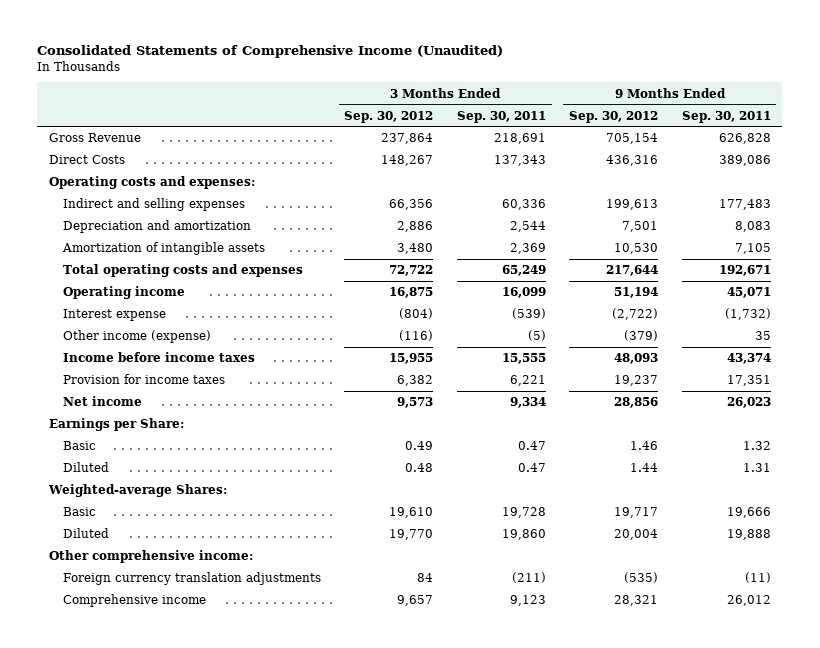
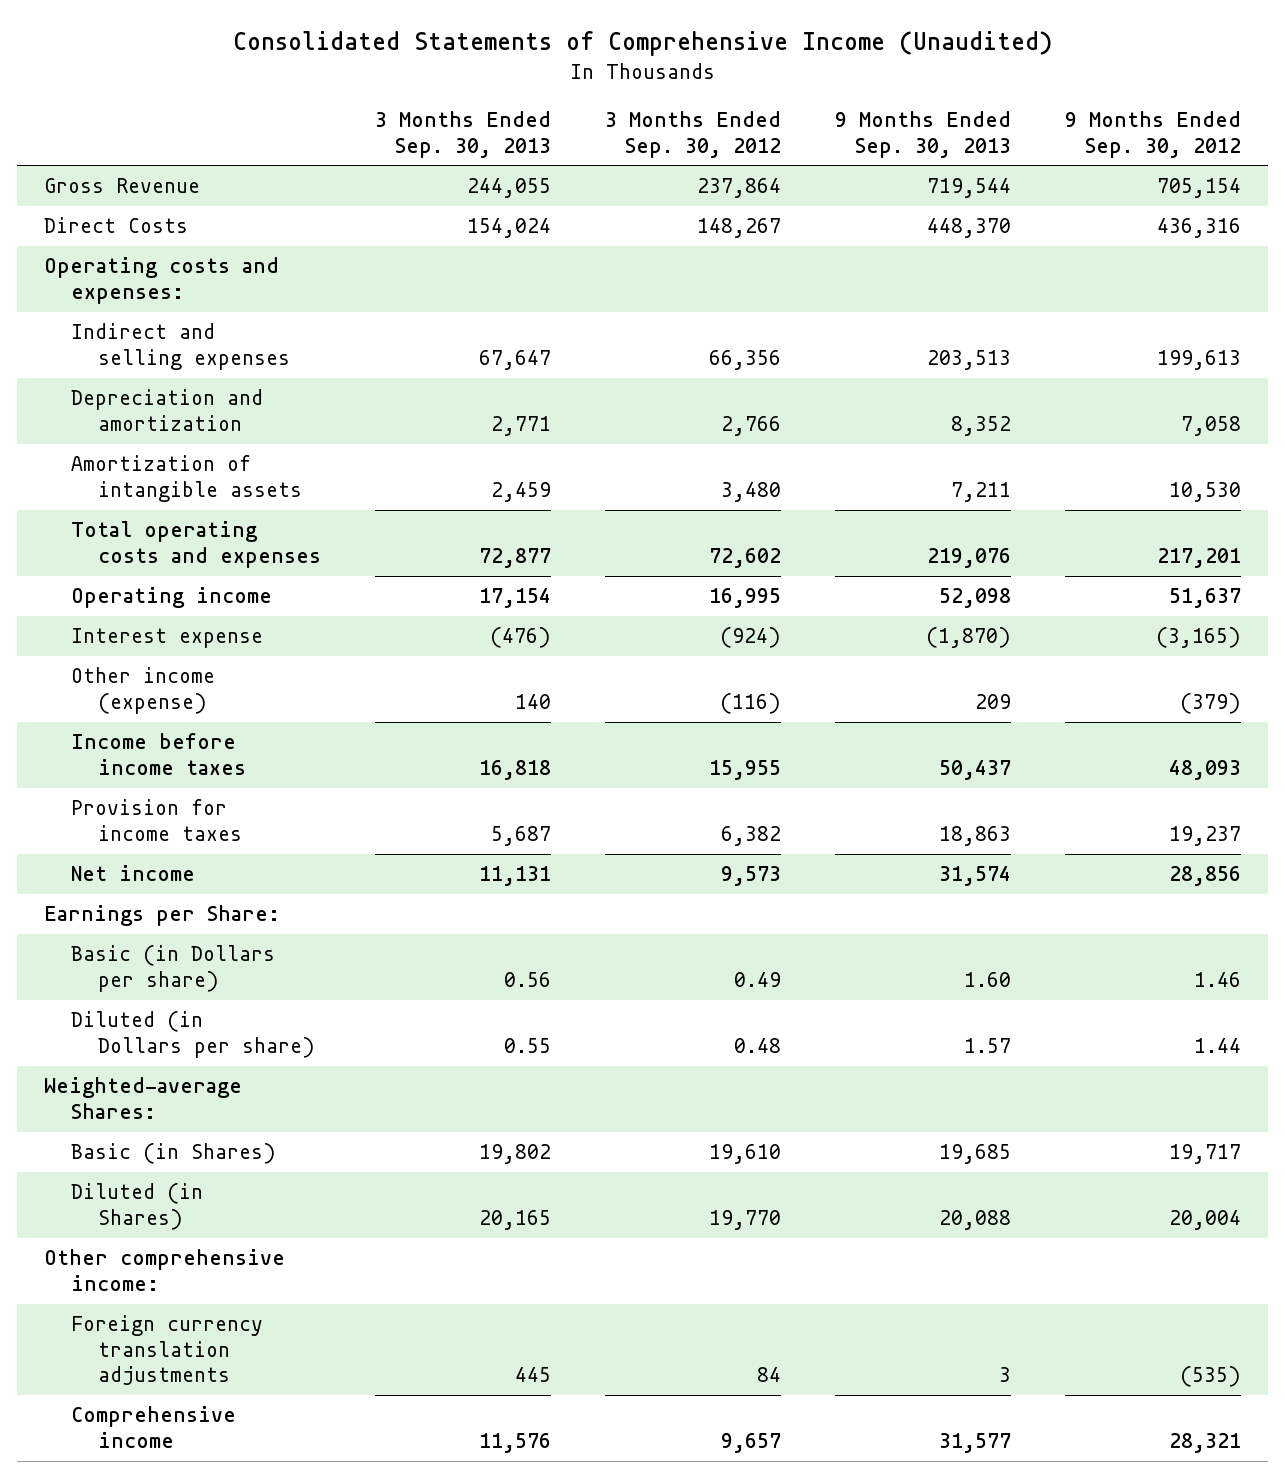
[456,110,546,123] Sep. 30, 2011 -> none
[681,110,771,123] Sep. 30, 2011 -> none
none -> [375,111,552,158] 3 Months Ended Sep. 30, 2013
none -> [835,111,1012,158] 9 Months Ended Sep. 30, 2013
[397,221,434,233] 2,886 -> [721,415,782,436] 2,766
[622,221,659,233] 7,501 -> [1181,415,1242,436] 7,058
[389,265,434,277] 72,722 -> [709,547,782,568] 72,602
[606,265,659,277] 217,644 -> [1157,547,1242,568] 217,201
[389,287,434,299] 16,875 -> [709,588,782,609] 16,995
[614,287,659,299] 51,194 -> [1169,588,1242,609] 51,637
[399,308,434,320] (804) -> [720,627,782,649] (924)
[612,308,659,321] (2,722) -> [1156,627,1242,649] (3,165)
[63,441,97,451] Basic -> [71,945,276,992] Basic (in Dollars per share)
[63,462,110,473] Diluted -> [71,1011,316,1058] Diluted (in Dollars per share)
[63,507,97,517] Basic -> [71,1143,277,1165] Basic (in Shares)
[63,528,110,539] Diluted -> [71,1183,204,1230] Diluted (in Shares)

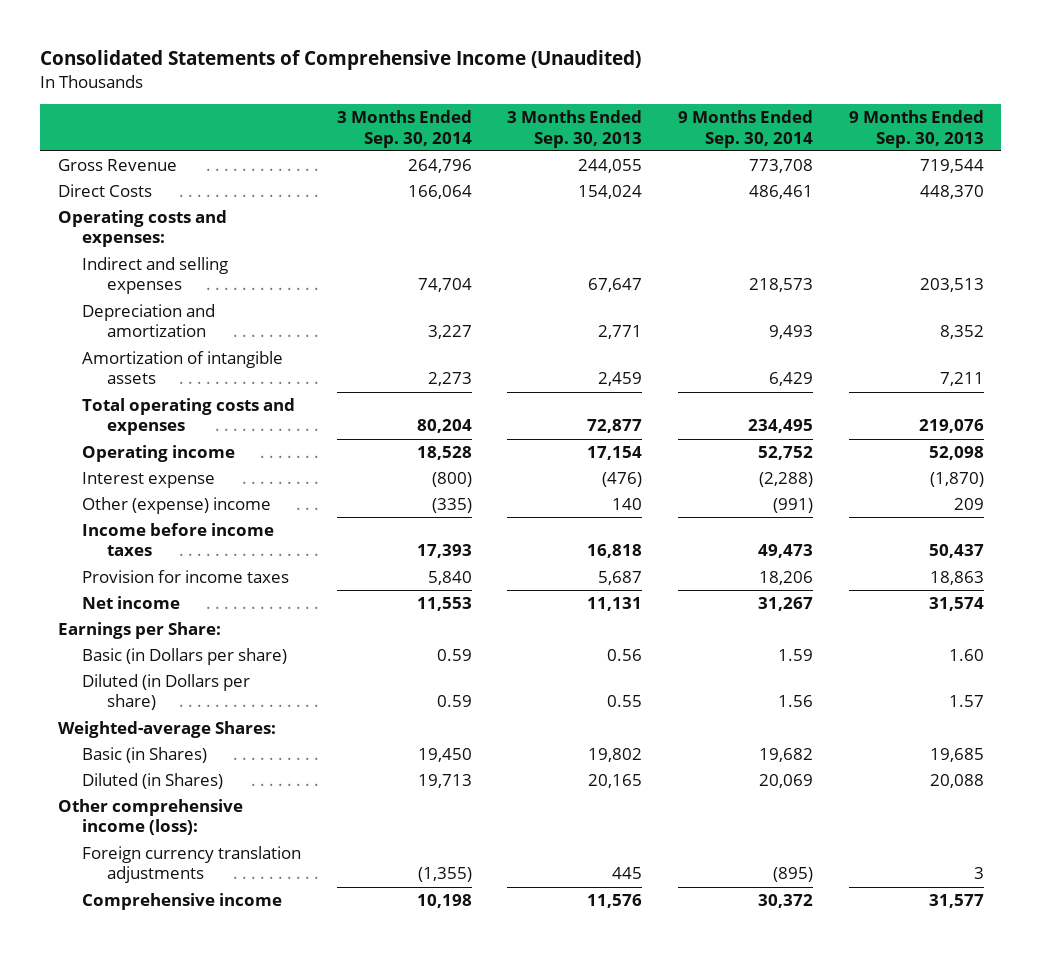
[605,111,782,158] 3 Months Ended Sep. 30, 2012 -> none
[1065,111,1242,158] 9 Months Ended Sep. 30, 2012 -> none
none -> [336,110,472,148] 3 Months Ended Sep. 30, 2014
none -> [678,110,814,148] 9 Months Ended Sep. 30, 2014
[71,667,216,714] Other income (expense) -> [82,496,272,514] Other (expense) income
[44,1249,286,1291] Other comprehensive income: -> [57,798,243,836] Other comprehensive income (loss):

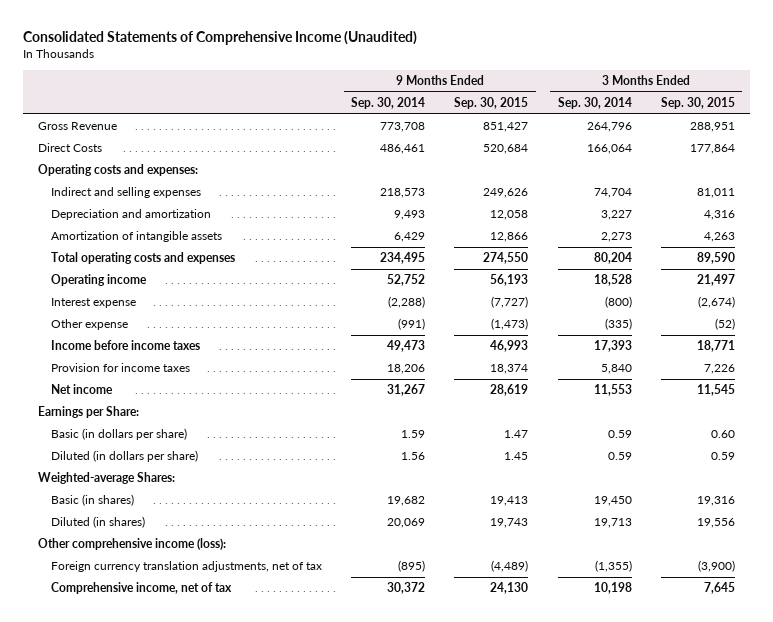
[507,110,643,148] 3 Months Ended Sep. 30, 2013 -> none
[848,110,984,148] 9 Months Ended Sep. 30, 2013 -> none
none -> [454,97,529,110] Sep. 30, 2015
none -> [661,97,736,110] Sep. 30, 2015
[82,496,272,514] Other (expense) income -> [50,319,128,331] Other expense
[82,647,288,665] Basic (in Dollars per share) -> [50,428,187,441] Basic (in dollars per share)
[82,673,251,711] Diluted (in Dollars per share) -> [50,450,198,463] Diluted (in dollars per share)
[82,746,208,763] Basic (in Shares) -> [50,494,134,507] Basic (in shares)
[82,772,224,789] Diluted (in Shares) -> [50,516,145,529] Diluted (in shares)
[82,845,302,884] Foreign currency translation adjustments -> [50,561,322,573] Foreign currency translation adjustments, net of tax
[82,892,283,910] Comprehensive income -> [50,582,232,595] Comprehensive income, net of tax

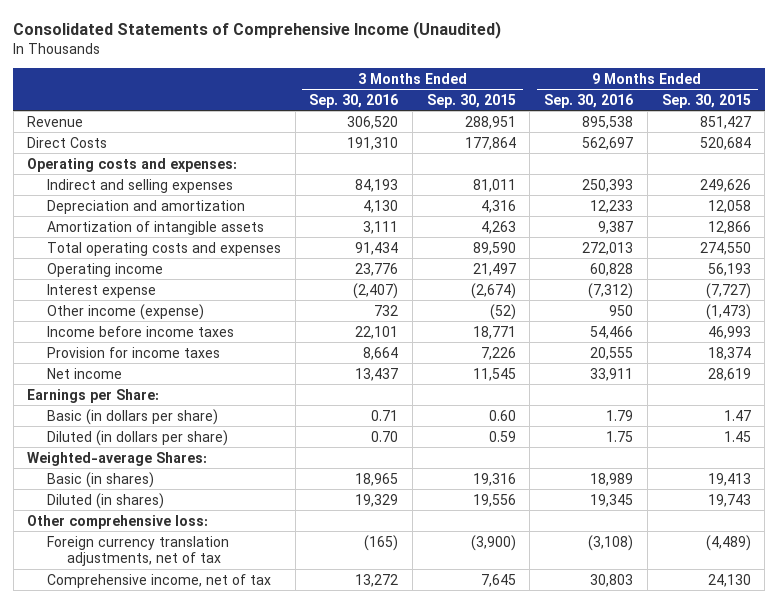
[350,97,425,110] Sep. 30, 2014 -> none
[557,97,632,110] Sep. 30, 2014 -> none
none -> [309,93,399,108] Sep. 30, 2016
none -> [544,93,634,108] Sep. 30, 2016
[37,122,117,131] Gross Revenue -> [27,115,84,127] Revenue
[50,319,128,331] Other expense -> [47,303,205,320] Other income (expense)
[37,538,226,551] Other comprehensive income (loss): -> [27,514,209,529] Other comprehensive loss:

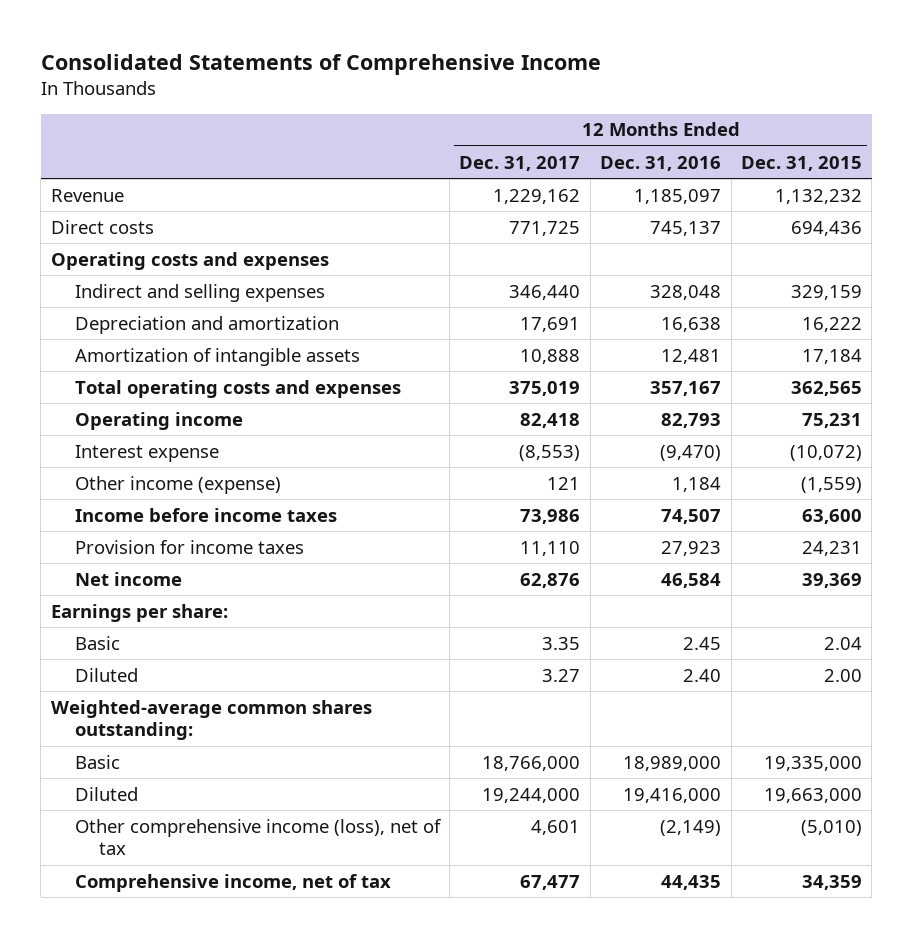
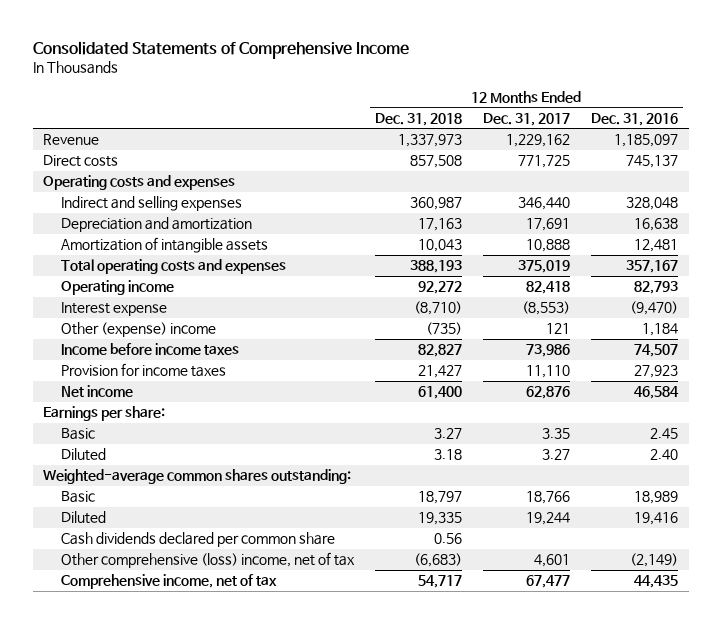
[740,155,862,171] Dec. 31, 2015 -> none
none -> [374,112,462,126] Dec. 31, 2018
[74,475,281,494] Other income (expense) -> [60,322,216,338] Other (expense) income
[482,755,581,771] 18,766,000 -> [525,491,570,505] 18,766
[623,755,722,771] 18,989,000 -> [634,491,679,505] 18,989
[482,787,581,803] 19,244,000 -> [525,512,570,526] 19,244
[623,787,722,803] 19,416,000 -> [634,512,679,526] 19,416
none -> [60,532,335,548] Cash dividends declared per common share
[74,818,442,856] Other comprehensive income (loss), net of tax -> [60,552,355,569] Other comprehensive (loss) income, net of tax

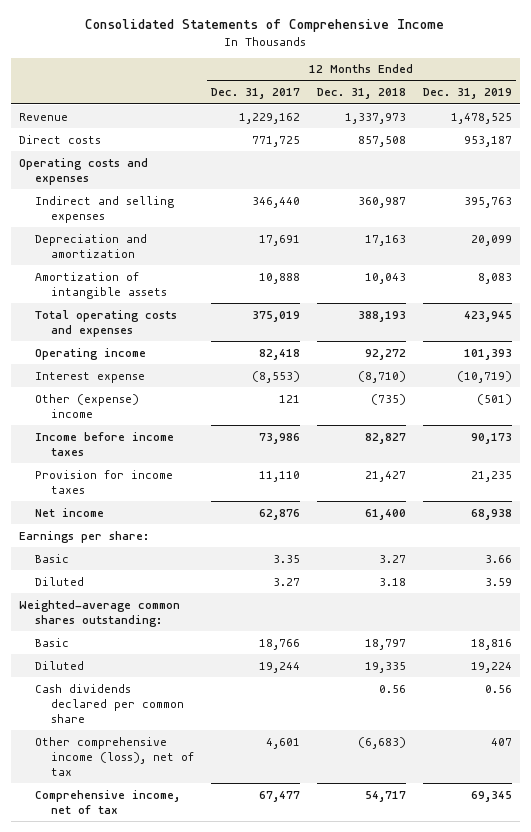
[591,112,679,126] Dec. 31, 2016 -> none
none -> [422,88,512,100] Dec. 31, 2019
[60,552,355,569] Other comprehensive (loss) income, net of tax -> [35,736,195,776] Other comprehensive income (loss), net of tax

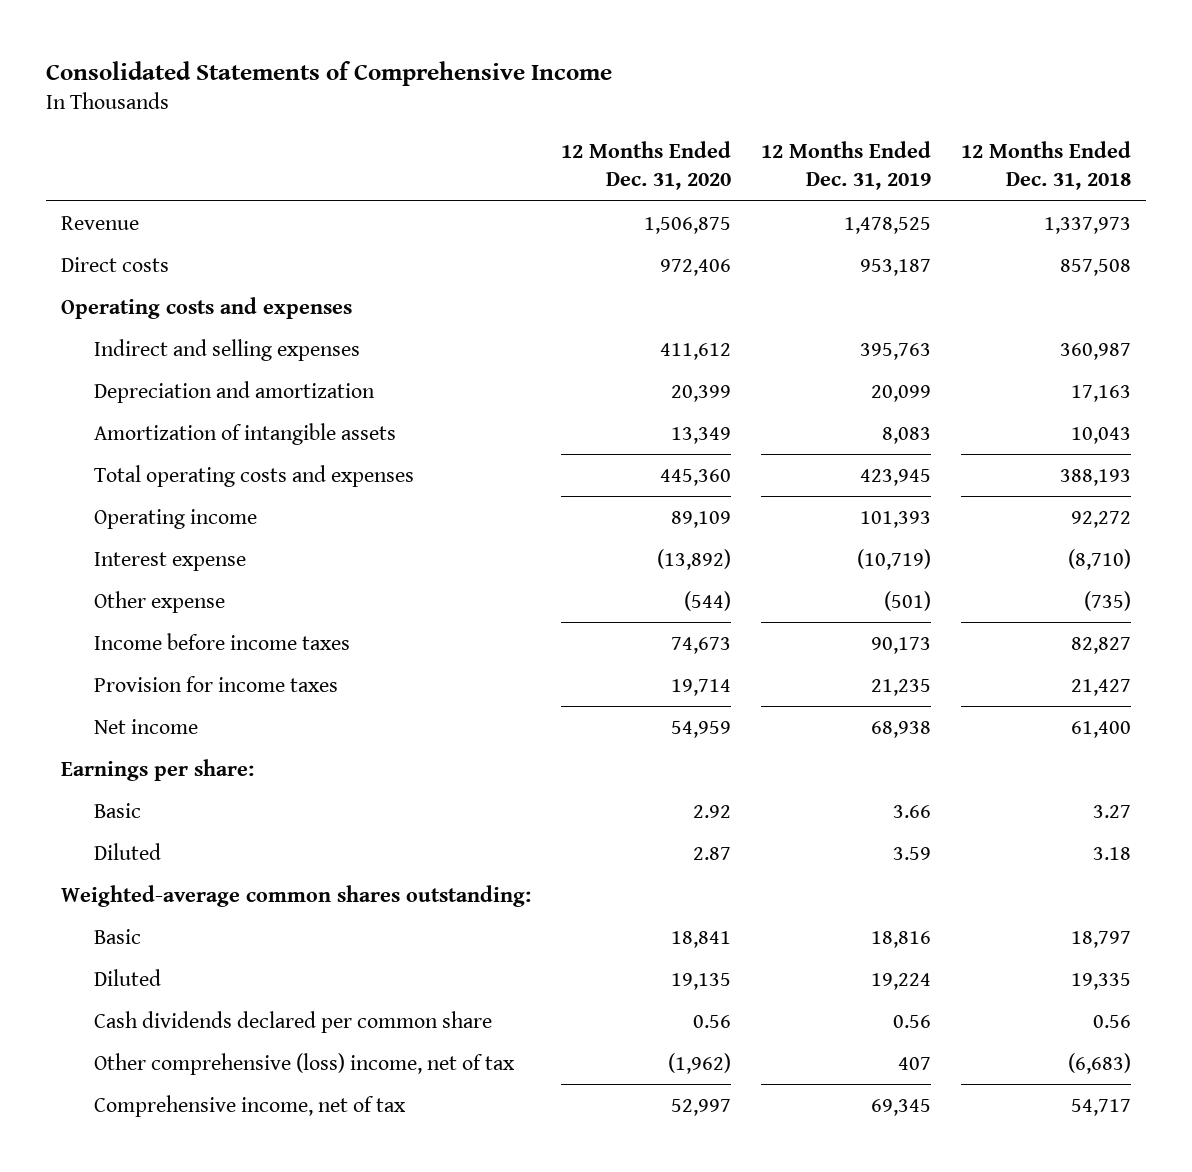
[211,88,301,100] Dec. 31, 2017 -> none
none -> [561,141,732,190] 12 Months Ended Dec. 31, 2020
[35,393,140,418] Other (expense) income -> [93,590,225,613] Other expense
[35,736,195,776] Other comprehensive income (loss), net of tax -> [93,1052,515,1075] Other comprehensive (loss) income, net of tax

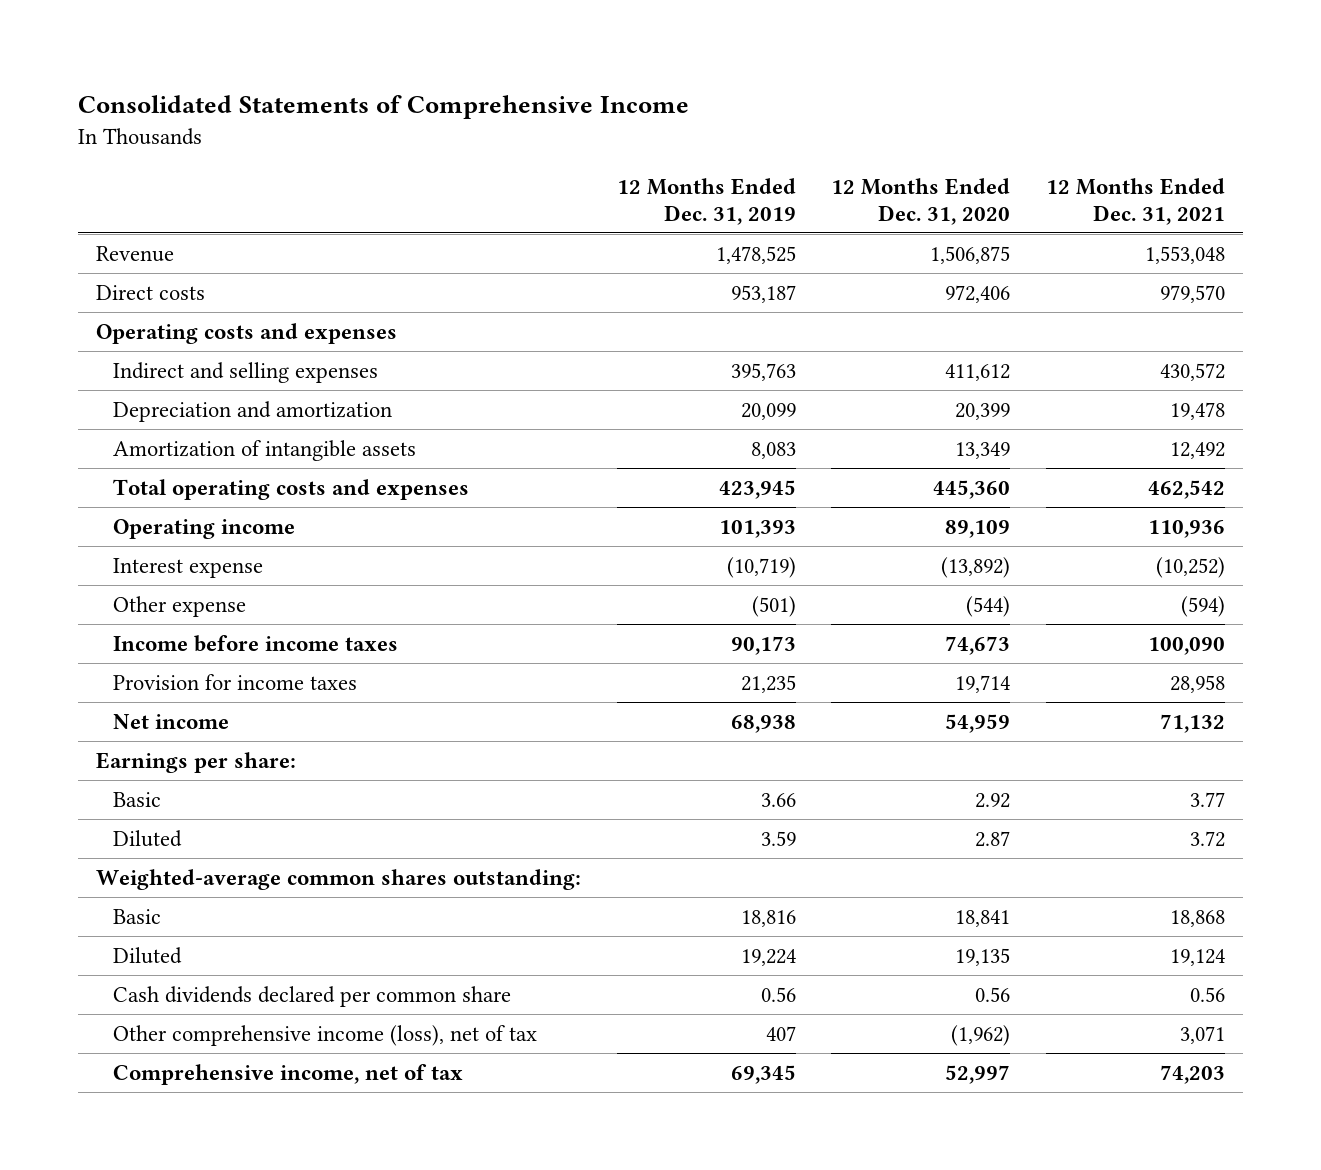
[960,141,1131,190] 12 Months Ended Dec. 31, 2018 -> none
none -> [1045,177,1225,225] 12 Months Ended Dec. 31, 2021
[93,1052,515,1075] Other comprehensive (loss) income, net of tax -> [112,1024,537,1046] Other comprehensive income (loss), net of tax

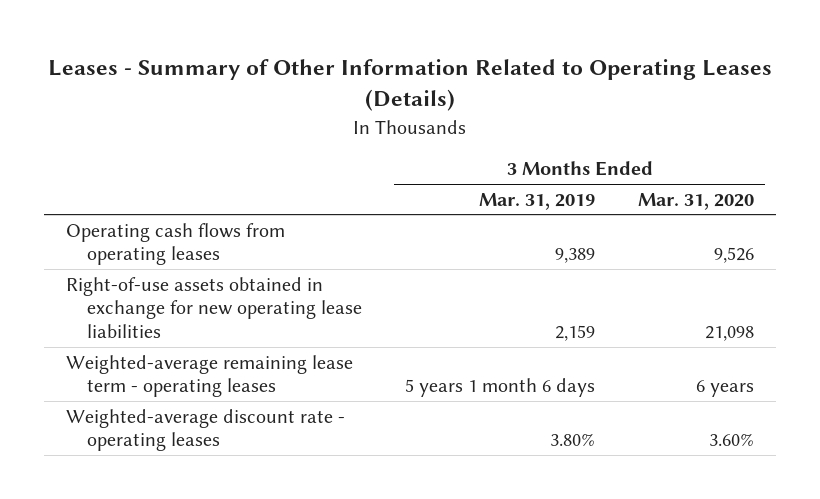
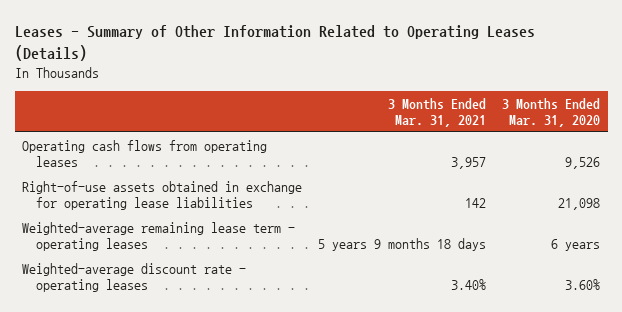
[479,192,596,210] Mar. 31, 2019 -> none
none -> [388,97,487,128] 3 Months Ended Mar. 31, 2021
[65,276,362,339] Right-of-use assets obtained in exchange for new operating lease liabilities -> [22,180,303,210] Right-of-use assets obtained in exchange for operating lease liabilities

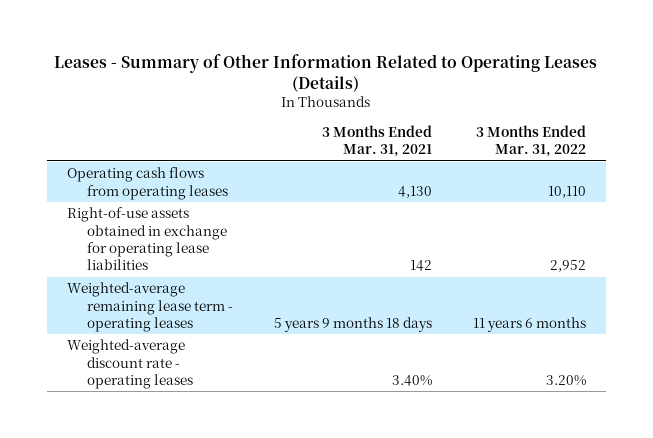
[501,97,600,128] 3 Months Ended Mar. 31, 2020 -> none
none -> [475,125,586,158] 3 Months Ended Mar. 31, 2022
[451,156,487,169] 3,957 -> [398,185,433,198] 4,130

